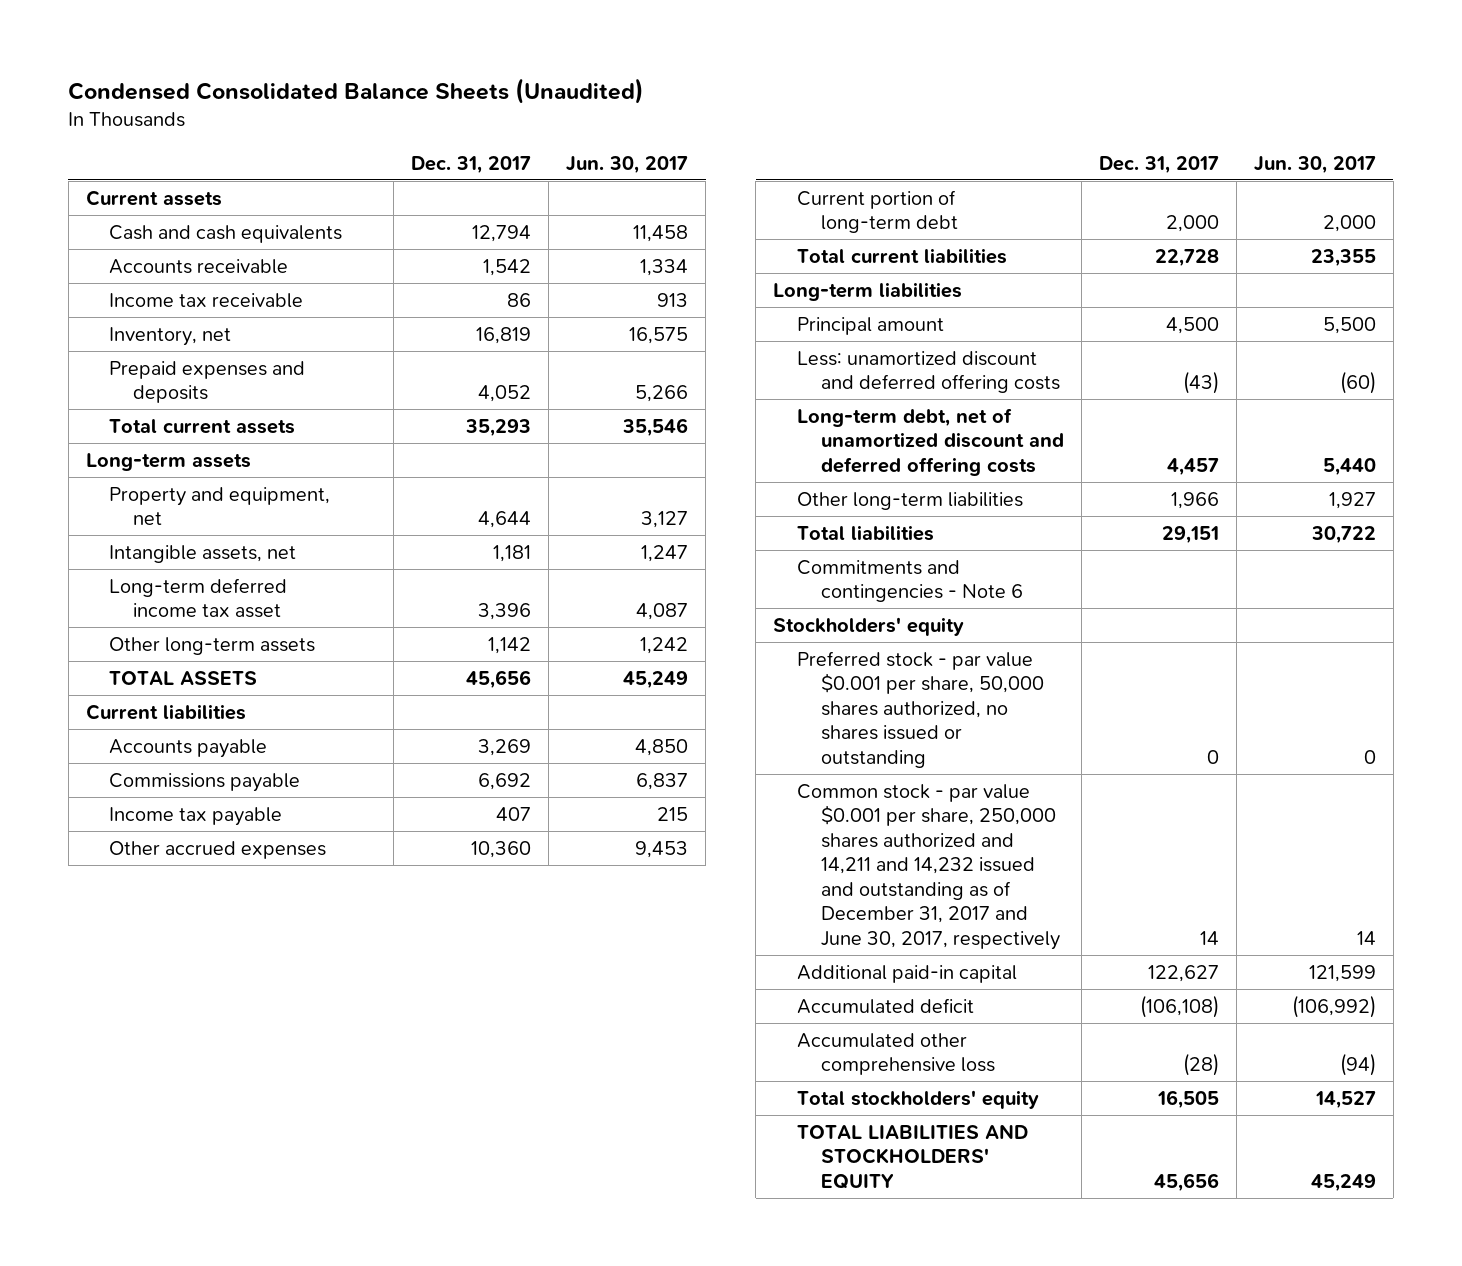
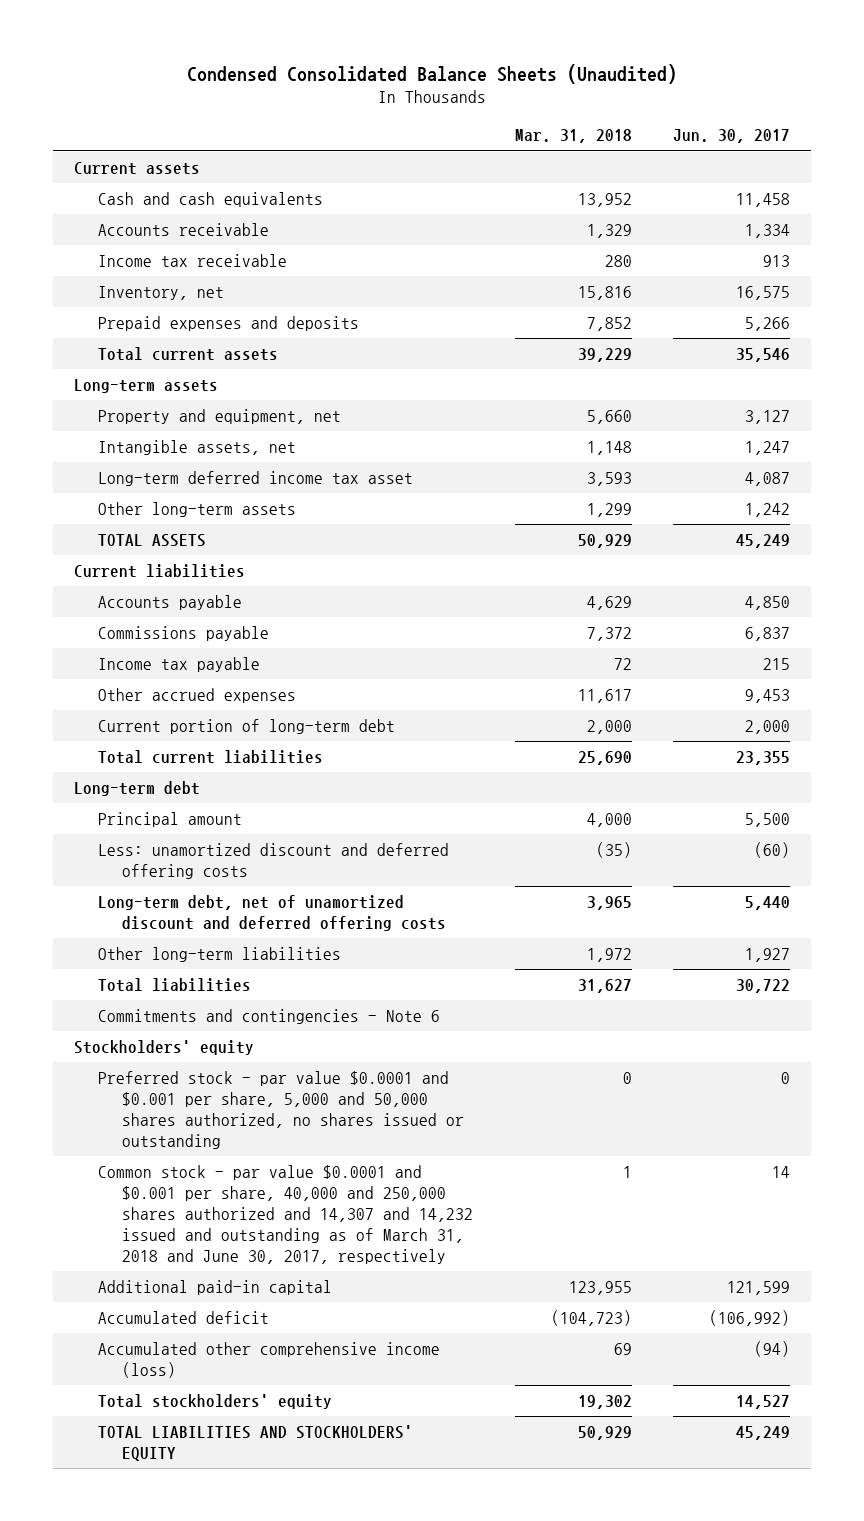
[411,155,532,174] Dec. 31, 2017 -> none
none -> [514,129,632,144] Mar. 31, 2018
[773,281,963,301] Long-term liabilities -> [74,781,201,797] Long-term debt
[796,650,1044,768] Preferred stock - par value $0.001 per share, 50,000 shares authorized, no shares issued or outstanding -> [98,1071,465,1149] Preferred stock - par value $0.0001 and $0.001 per share, 5,000 and 50,000 shares authorized, no shares issued or outstanding
[796,783,1060,950] Common stock - par value $0.001 per share, 250,000 shares authorized and 14,211 and 14,232 issued and outstanding as of December 31, 2017 and June 30, 2017, respectively -> [98,1165,474,1264] Common stock - par value $0.0001 and $0.001 per share, 40,000 and 250,000 shares authorized and 14,307 and 14,232 issued and outstanding as of March 31, 2018 and June 30, 2017, respectively
[796,1032,995,1076] Accumulated other comprehensive loss -> [98,1342,441,1379] Accumulated other comprehensive income (loss)

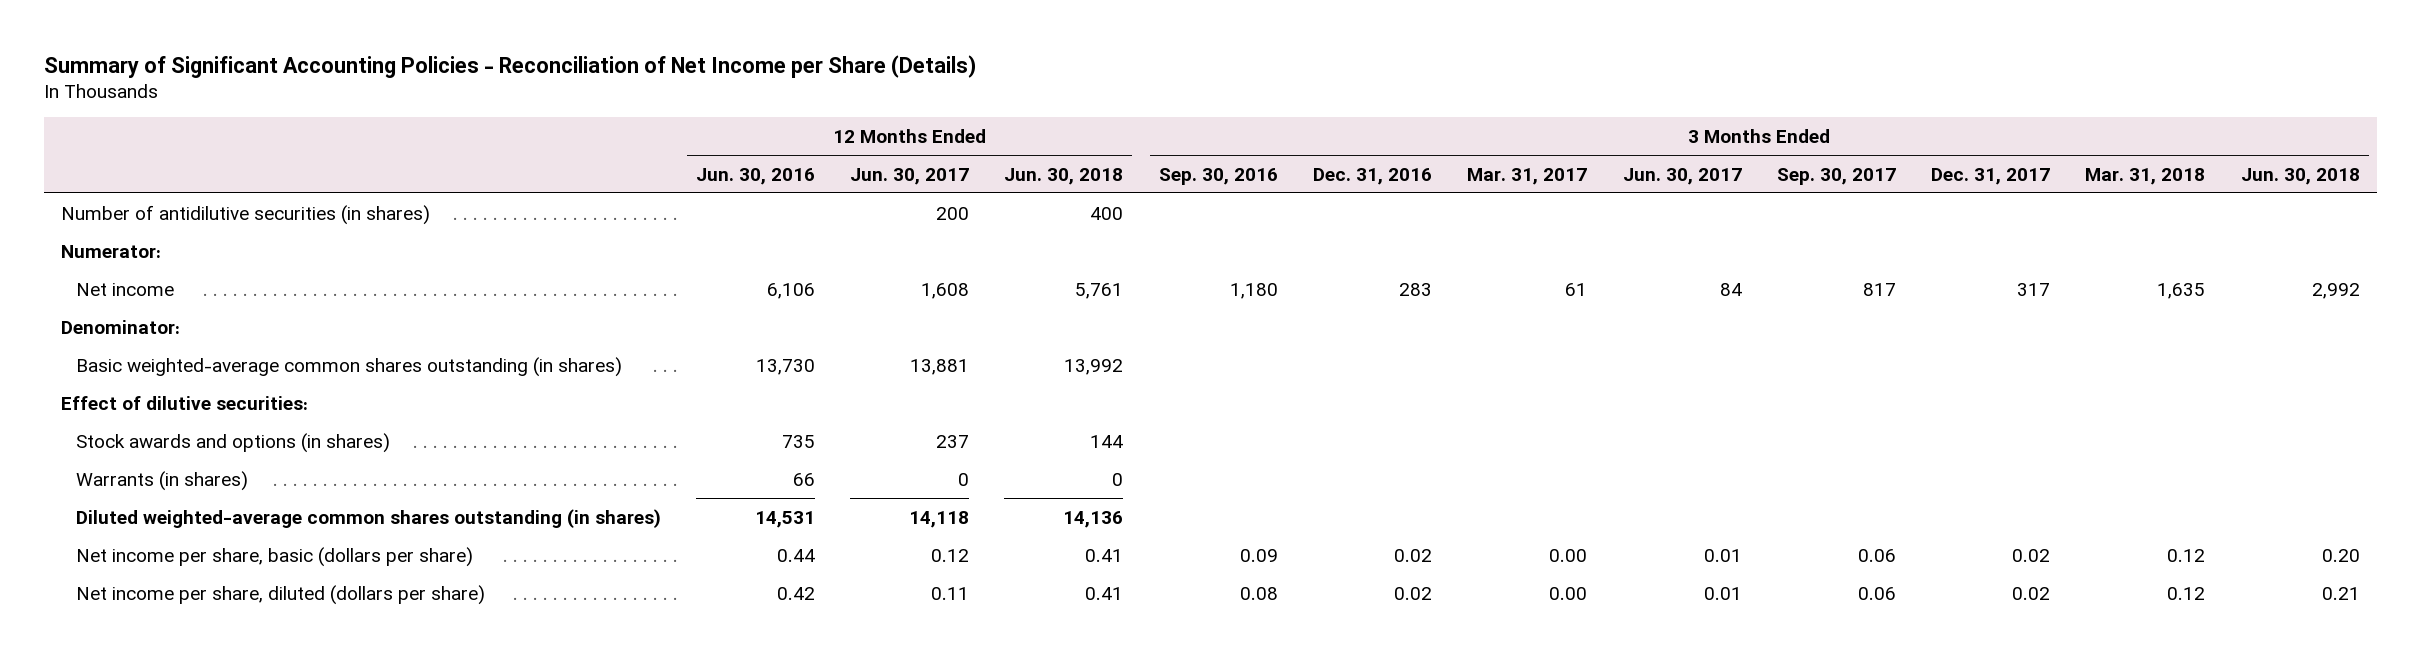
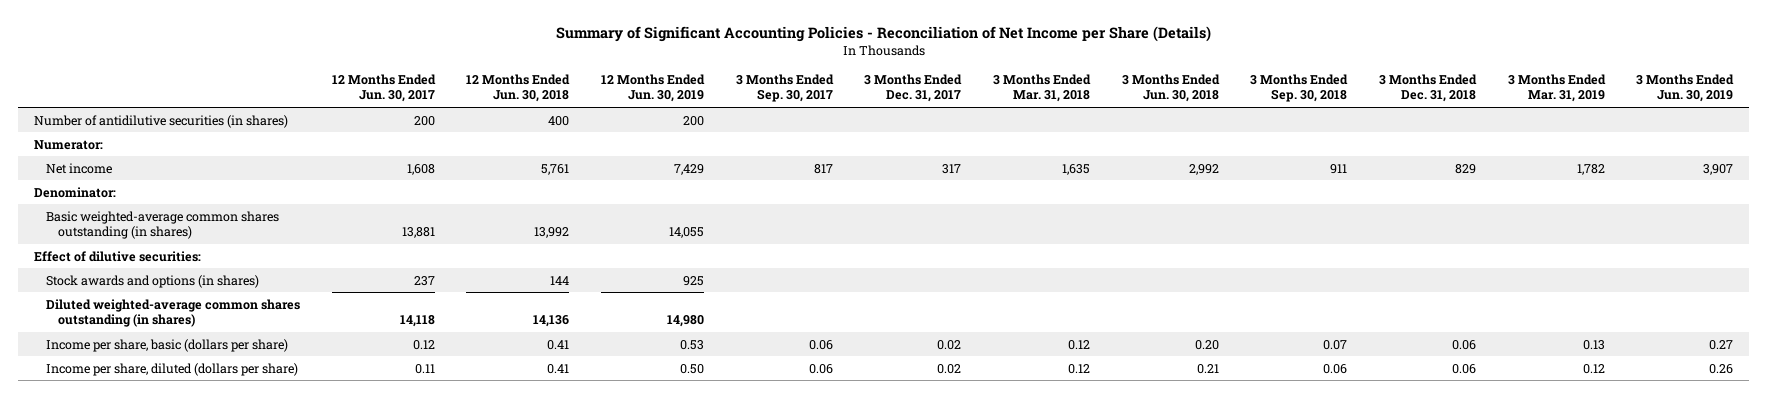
[695,167,815,185] Jun. 30, 2016 -> none
[1158,167,1278,185] Sep. 30, 2016 -> none
[1313,167,1433,185] Dec. 31, 2016 -> none
[1467,167,1588,185] Mar. 31, 2017 -> none
[1622,167,1742,185] Jun. 30, 2017 -> none
none -> [601,74,706,103] 12 Months Ended Jun. 30, 2019
none -> [1250,74,1349,103] 3 Months Ended Sep. 30, 2018
none -> [1379,74,1478,103] 3 Months Ended Dec. 31, 2018
none -> [1507,74,1606,103] 3 Months Ended Mar. 31, 2019
none -> [1636,74,1735,103] 3 Months Ended Jun. 30, 2019
[75,470,248,491] Warrants (in shares) -> none
[75,546,473,567] Net income per share, basic (dollars per share) -> [46,338,289,352] Income per share, basic (dollars per share)
[75,584,485,605] Net income per share, diluted (dollars per share) -> [46,362,299,376] Income per share, diluted (dollars per share)

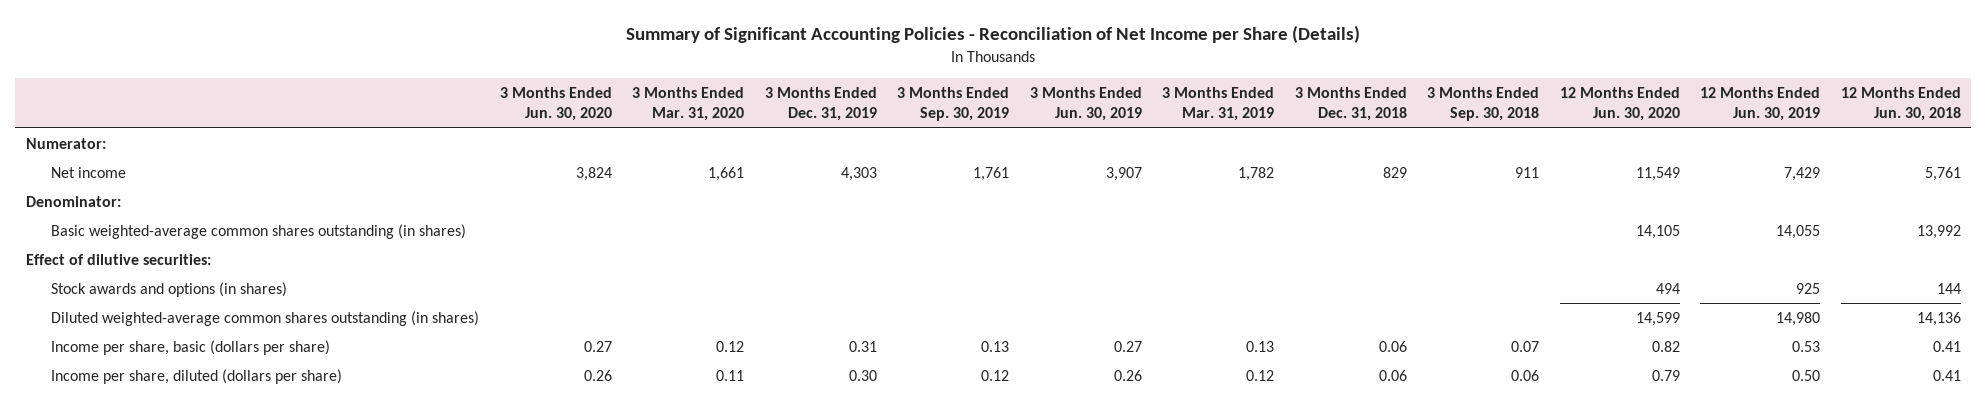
[331,74,436,103] 12 Months Ended Jun. 30, 2017 -> none
[735,74,834,103] 3 Months Ended Sep. 30, 2017 -> none
[864,74,963,103] 3 Months Ended Dec. 31, 2017 -> none
[993,74,1092,103] 3 Months Ended Mar. 31, 2018 -> none
[1121,74,1220,103] 3 Months Ended Jun. 30, 2018 -> none
none -> [499,86,612,122] 3 Months Ended Jun. 30, 2020
none -> [632,86,745,122] 3 Months Ended Mar. 31, 2020
none -> [764,86,877,122] 3 Months Ended Dec. 31, 2019
none -> [897,86,1010,122] 3 Months Ended Sep. 30, 2019
none -> [1559,86,1680,122] 12 Months Ended Jun. 30, 2020
[34,114,289,128] Number of antidilutive securities (in shares) -> none

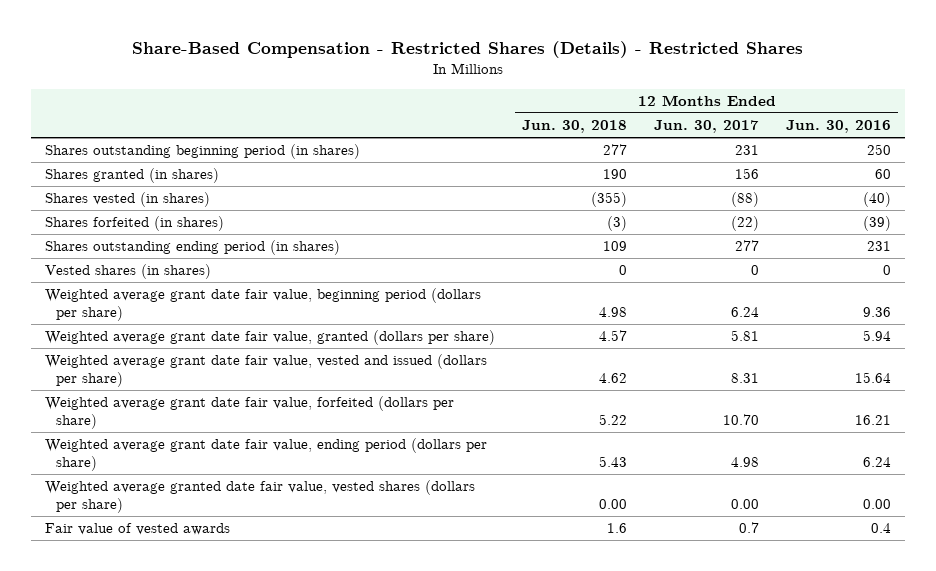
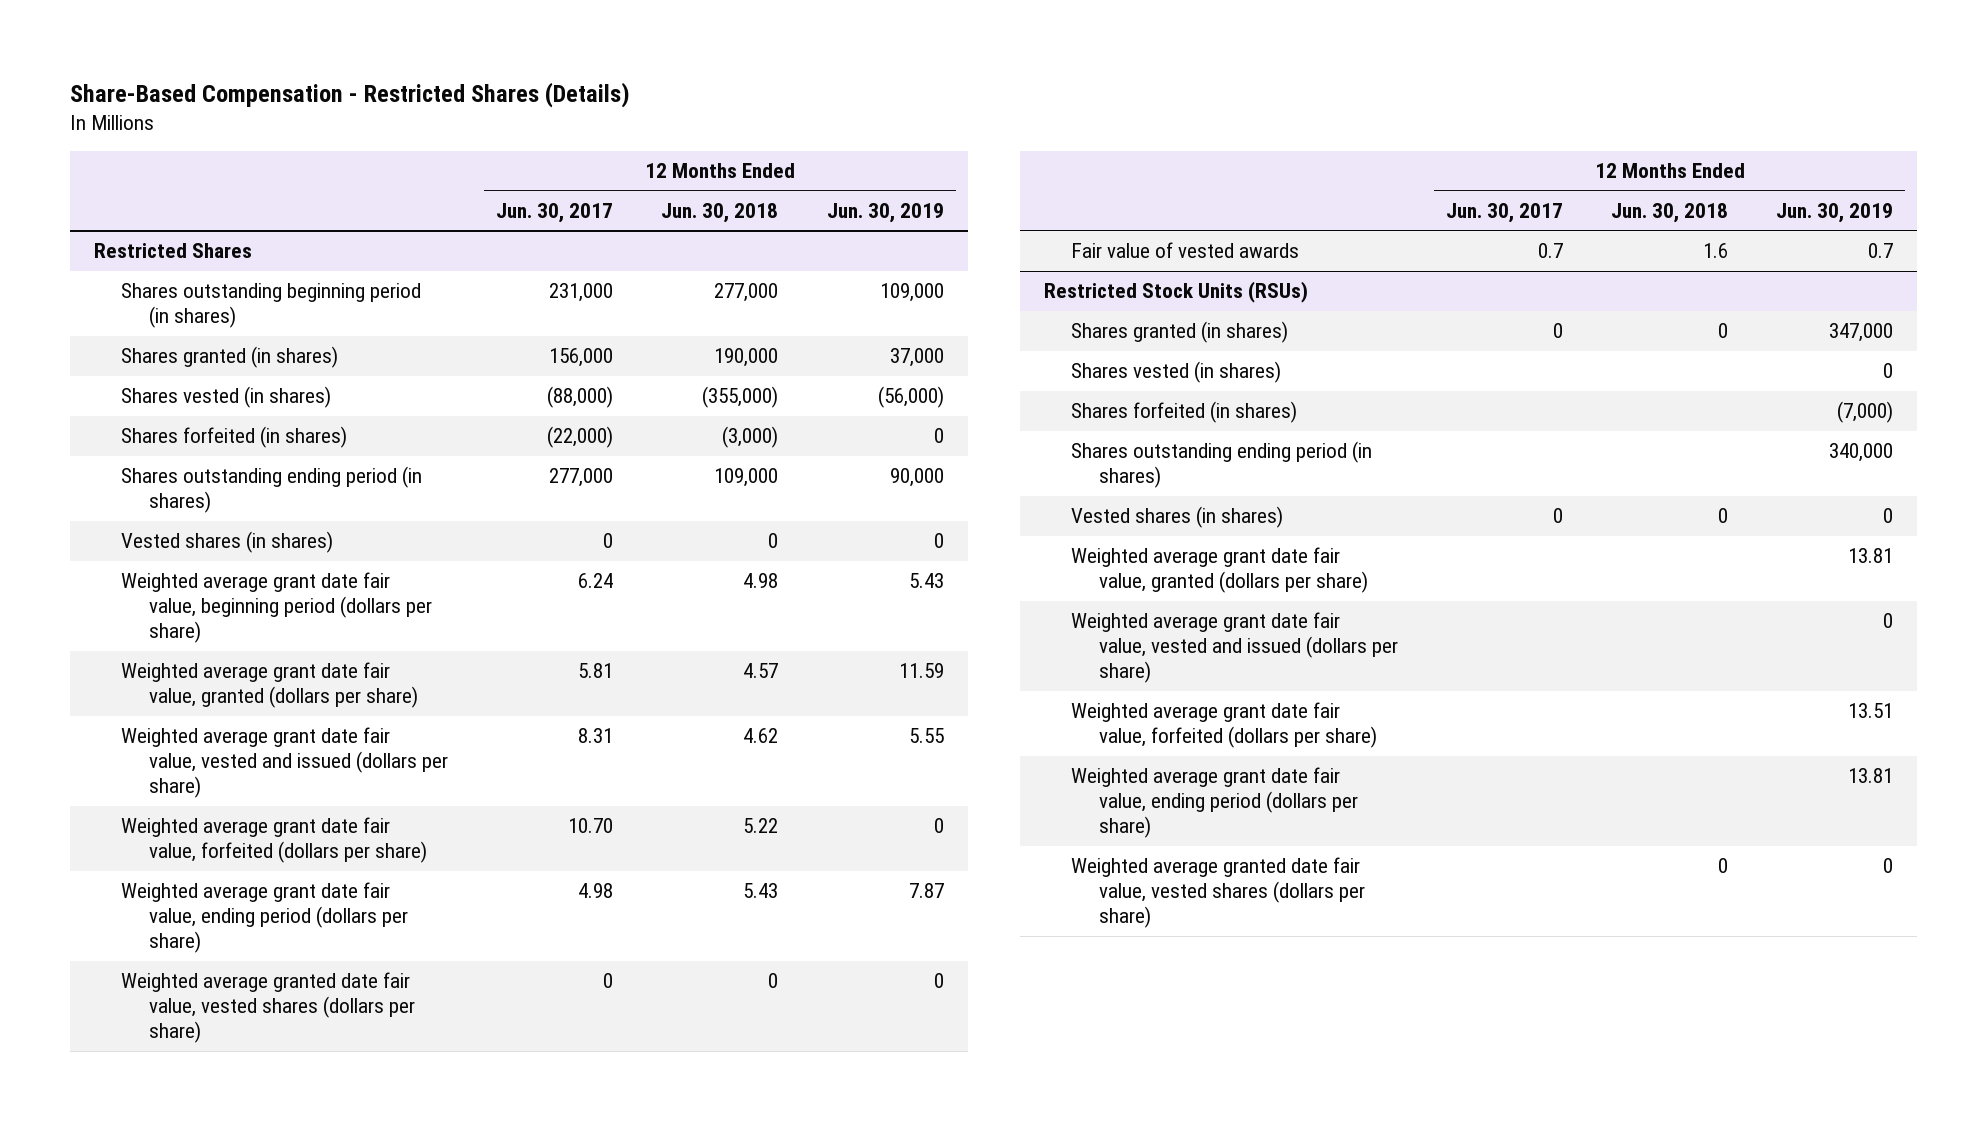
[132,40,804,58] Share-Based Compensation - Restricted Shares (Details) - Restricted Shares -> [69,82,630,109] Share-Based Compensation - Restricted Shares (Details)
[786,120,892,134] Jun. 30, 2016 -> none
none -> [826,202,944,223] Jun. 30, 2019
none -> [93,243,252,259] Restricted Shares
[603,144,628,156] 277 -> [714,283,779,303] 277,000
[735,145,760,156] 231 -> [549,283,614,303] 231,000
[603,169,628,180] 190 -> [714,348,779,368] 190,000
[735,168,760,180] 156 -> [549,348,614,368] 156,000
[591,192,628,208] (355) -> [702,386,779,409] (355,000)
[731,192,760,208] (88) -> [547,386,614,409] (88,000)
[607,216,628,232] (3) -> [722,426,779,449] (3,000)
[731,216,760,232] (22) -> [547,426,614,449] (22,000)
[603,241,628,252] 109 -> [714,468,779,488] 109,000
[735,240,760,252] 277 -> [549,468,614,488] 277,000
[599,499,628,510] 0.00 -> [768,973,779,989] 0
[731,499,760,510] 0.00 -> [603,973,614,989] 0
none -> [1043,281,1308,304] Restricted Stock Units (RSUs)
none -> [1071,321,1289,344] Shares granted (in shares)
none -> [1071,361,1282,384] Shares vested (in shares)
none -> [1071,401,1298,424] Shares forfeited (in shares)
none -> [1071,441,1373,489] Shares outstanding ending period (in shares)
none -> [1071,506,1284,529] Vested shares (in shares)
none -> [1071,547,1368,594] Weighted average grant date fair value, granted (dollars per share)
none -> [1071,612,1398,684] Weighted average grant date fair value, vested and issued (dollars per share)
none -> [1071,702,1377,749] Weighted average grant date fair value, forfeited (dollars per share)
none -> [1071,767,1358,839] Weighted average grant date fair value, ending period (dollars per share)
none -> [1071,857,1365,929] Weighted average granted date fair value, vested shares (dollars per share)

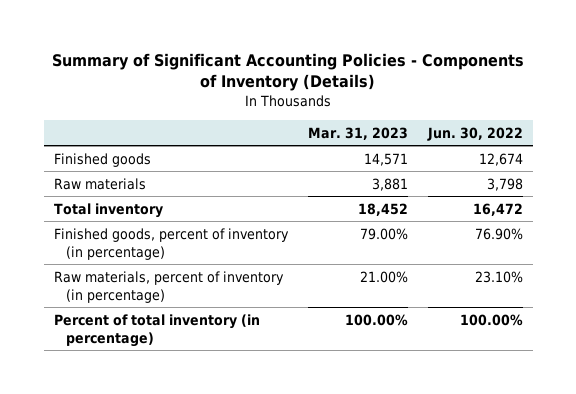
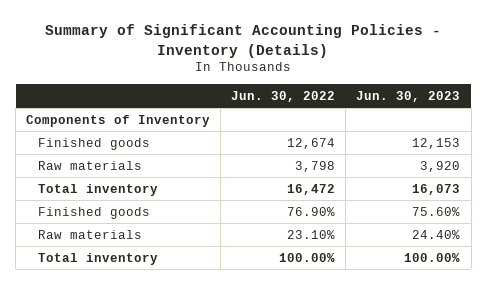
[52,52,525,92] Summary of Significant Accounting Policies - Components of Inventory (Details) -> [45,24,442,58] Summary of Significant Accounting Policies - Inventory (Details)
[307,127,408,141] Mar. 31, 2023 -> none
none -> [356,90,461,102] Jun. 30, 2023
none -> [26,114,211,127] Components of Inventory
[53,227,289,260] Finished goods, percent of inventory (in percentage) -> [37,206,150,219] Finished goods
[53,270,284,303] Raw materials, percent of inventory (in percentage) -> [37,229,142,239] Raw materials
[53,313,260,347] Percent of total inventory (in percentage) -> [37,252,158,265] Total inventory

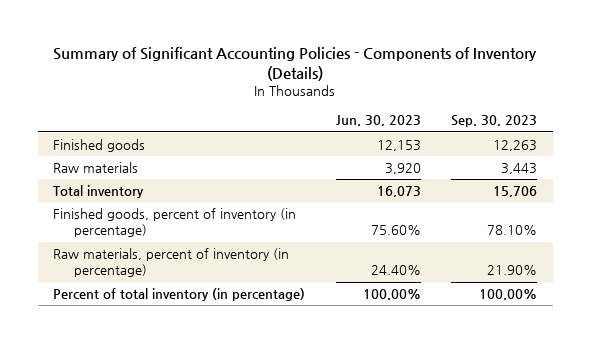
[45,24,442,58] Summary of Significant Accounting Policies - Inventory (Details) -> [53,46,538,81] Summary of Significant Accounting Policies - Components of Inventory (Details)
[231,90,336,102] Jun. 30, 2022 -> none
none -> [451,115,538,128] Sep. 30, 2023
[26,114,211,127] Components of Inventory -> none
[37,206,150,219] Finished goods -> [53,208,297,238] Finished goods, percent of inventory (in percentage)
[37,229,142,239] Raw materials -> [53,248,290,278] Raw materials, percent of inventory (in percentage)
[37,252,158,265] Total inventory -> [53,288,306,302] Percent of total inventory (in percentage)

